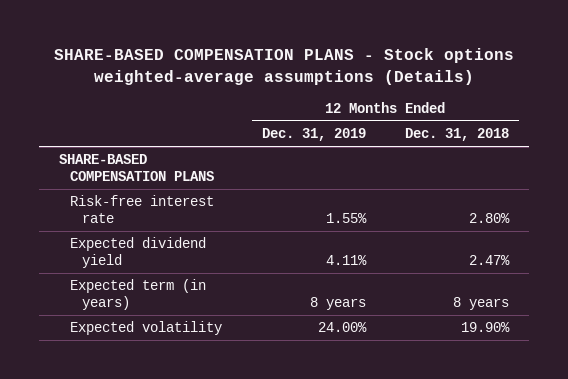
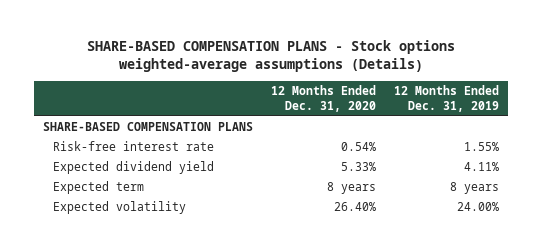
[405,128,510,142] Dec. 31, 2018 -> none
none -> [271,85,377,112] 12 Months Ended Dec. 31, 2020
[70,279,207,311] Expected term (in years) -> [53,181,145,195] Expected term

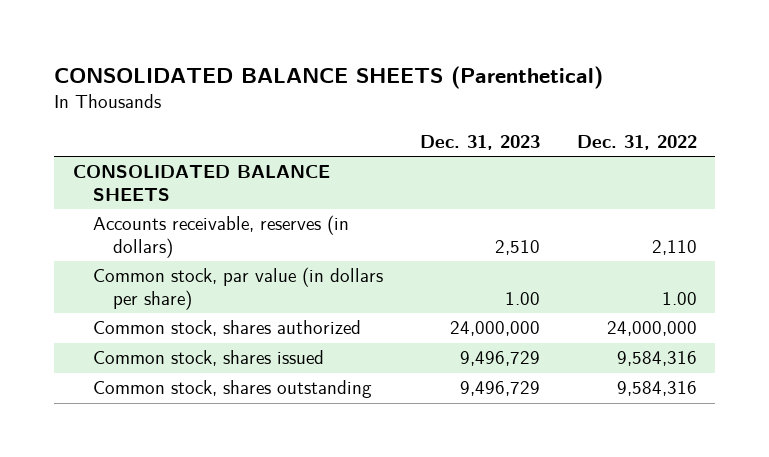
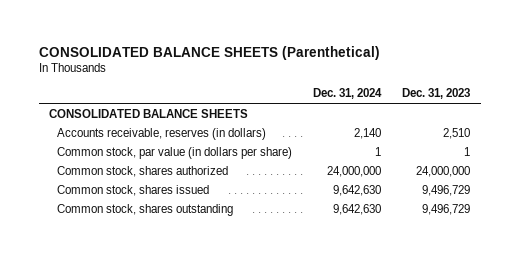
[576,135,697,151] Dec. 31, 2022 -> none
none -> [313,88,383,100] Dec. 31, 2024
[504,292,540,306] 1.00 -> [464,146,471,156] 1

